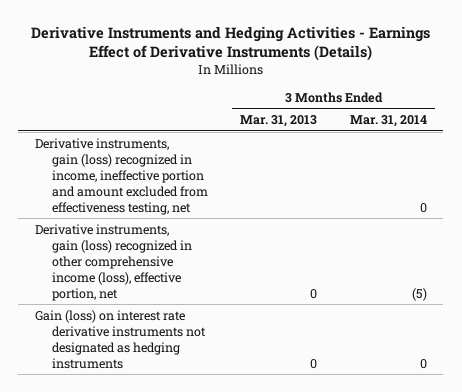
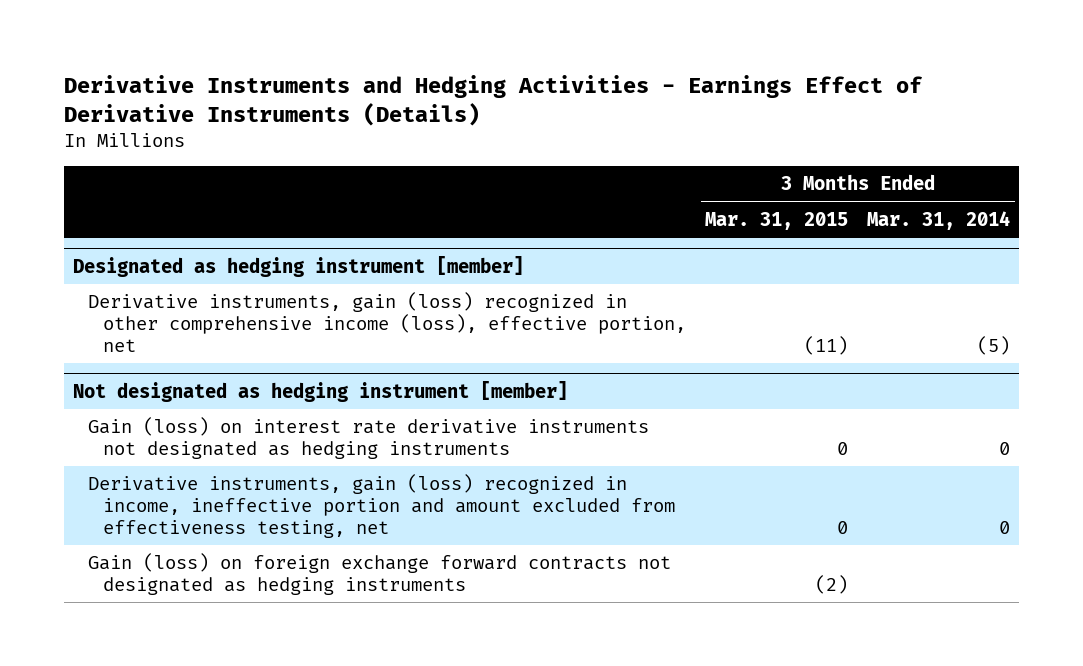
[240,115,318,128] Mar. 31, 2013 -> none
none -> [705,211,849,230] Mar. 31, 2015
[34,137,208,215] Derivative instruments, gain (loss) recognized in income, ineffective portion and amount excluded from effectiveness testing, net -> none
none -> [73,256,525,278] Designated as hedging instrument [member]
none -> [73,381,569,403] Not designated as hedging instrument [member]
none -> [88,474,676,538] Derivative instruments, gain (loss) recognized in income, ineffective portion and amount excluded from effectiveness testing, net
none -> [88,553,672,595] Gain (loss) on foreign exchange forward contracts not designated as hedging instruments

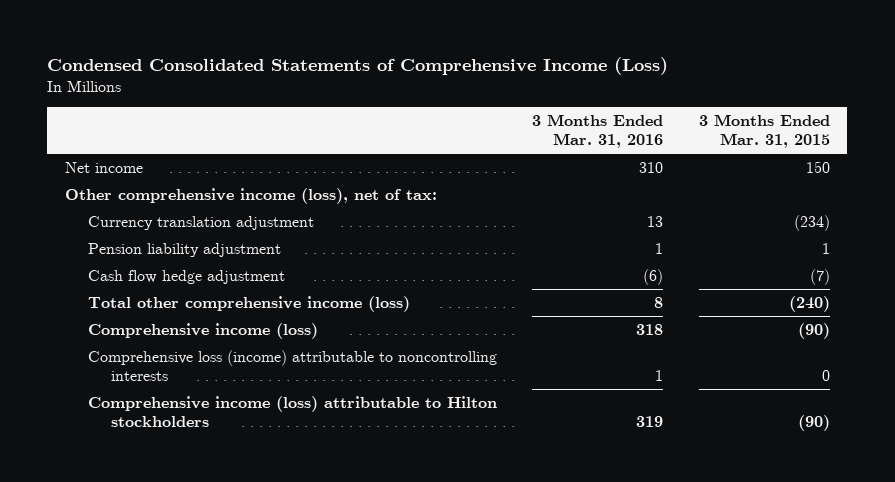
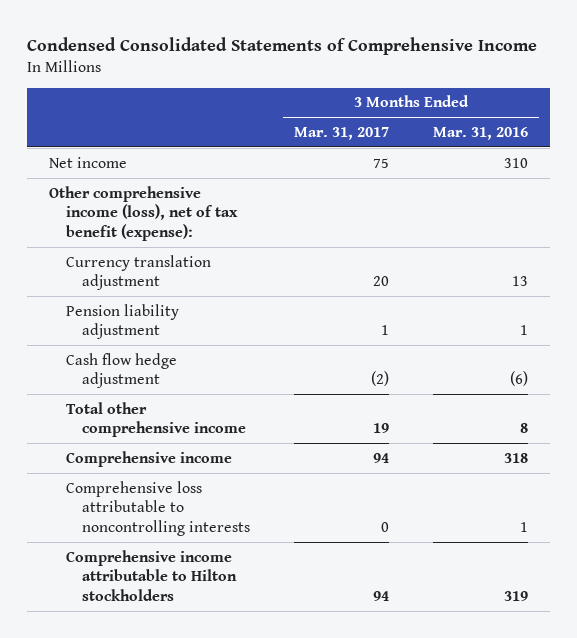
[47,57,669,76] Condensed Consolidated Statements of Comprehensive Income (Loss) -> [27,37,538,56] Condensed Consolidated Statements of Comprehensive Income
[698,113,830,149] 3 Months Ended Mar. 31, 2015 -> none
none -> [294,126,390,140] Mar. 31, 2017
[64,187,437,204] Other comprehensive income (loss), net of tax: -> [49,185,238,242] Other comprehensive income (loss), net of tax benefit (expense):
[87,295,410,312] Total other comprehensive income (loss) -> [65,401,247,438] Total other comprehensive income
[87,322,318,339] Comprehensive income (loss) -> [65,450,232,467] Comprehensive income
[87,349,497,382] Comprehensive loss (income) attributable to noncontrolling interests -> [65,480,251,537] Comprehensive loss attributable to noncontrolling interests
[87,395,497,428] Comprehensive income (loss) attributable to Hilton stockholders -> [65,549,238,602] Comprehensive income attributable to Hilton stockholders

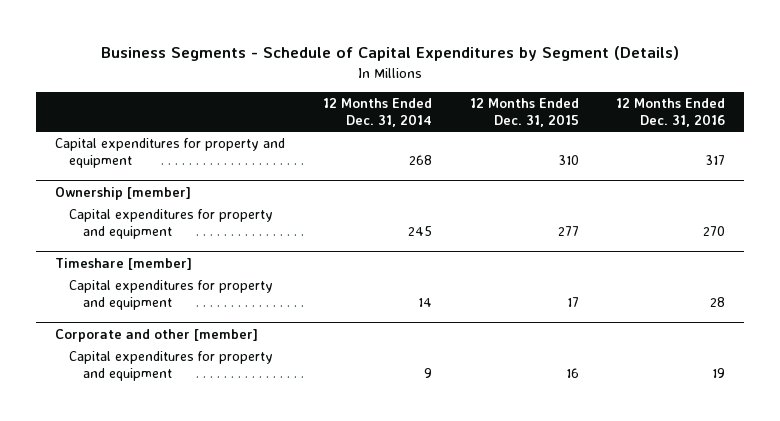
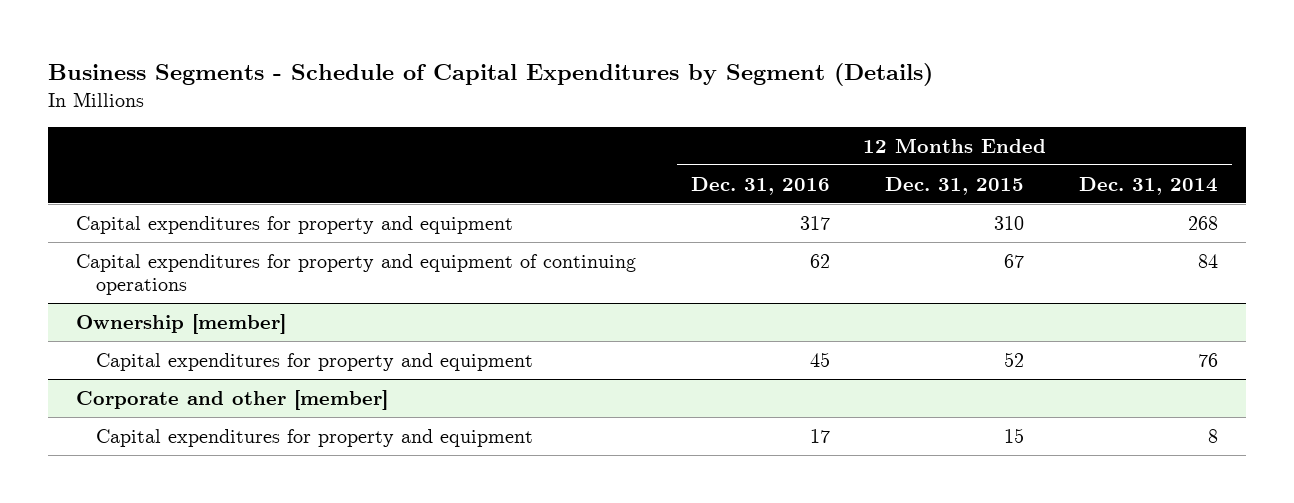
none -> [75,253,636,296] Capital expenditures for property and equipment of continuing operations
[55,257,193,270] Timeshare [member] -> none
[69,280,274,311] Capital expenditures for property and equipment -> none
[407,226,432,237] 245 -> [1198,352,1219,367] 76
[557,226,579,237] 277 -> [1004,351,1025,367] 52
[703,226,726,237] 270 -> [810,351,831,367] 45
[423,368,432,379] 9 -> [1208,428,1219,443] 8
[565,368,579,379] 16 -> [1004,427,1025,443] 15
[712,368,726,379] 19 -> [810,428,831,443] 17

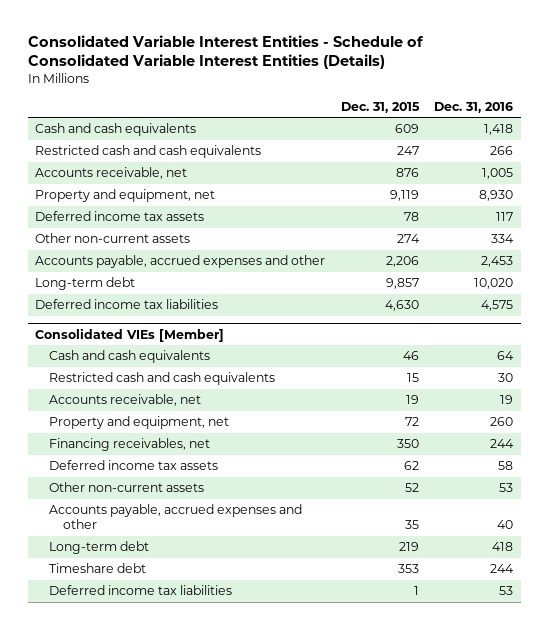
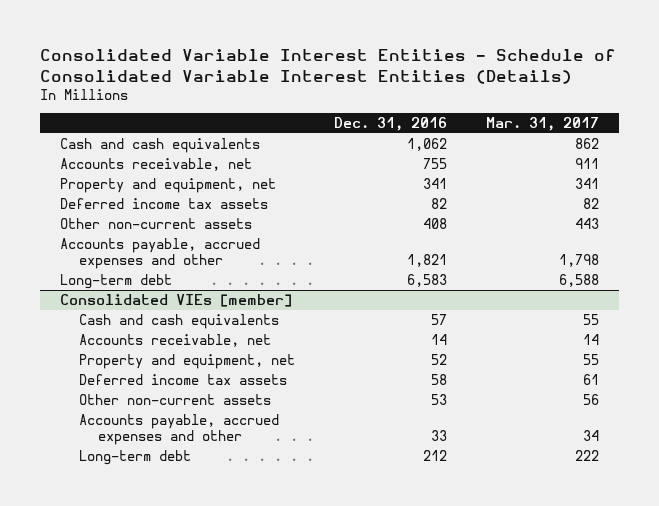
[340,101,420,113] Dec. 31, 2015 -> none
none -> [486,117,600,132] Mar. 31, 2017
[35,145,262,159] Restricted cash and cash equivalents -> none
[35,299,219,310] Deferred income tax liabilities -> none
[49,372,276,386] Restricted cash and cash equivalents -> none
[49,438,211,452] Financing receivables, net -> none
[484,124,514,136] 1,418 -> [407,137,448,151] 1,062
[482,168,514,180] 1,005 -> [423,157,448,169] 755
[479,190,514,202] 8,930 -> [423,177,448,189] 341
[496,212,514,222] 117 -> [431,197,448,209] 82
[491,234,515,244] 334 -> [423,217,448,229] 408
[481,256,514,268] 2,453 -> [407,254,448,268] 1,821
[474,278,514,290] 10,020 -> [407,273,448,287] 6,583
[35,327,225,342] Consolidated VIEs [Member] -> [59,293,292,307] Consolidated VIEs [member]
[497,351,515,361] 64 -> [431,313,448,325] 57
[500,395,514,405] 19 -> [431,333,448,345] 14
[490,417,514,427] 260 -> [431,353,448,365] 52
[49,563,147,574] Timeshare debt -> none
[49,585,233,596] Deferred income tax liabilities -> none
[497,520,514,530] 40 -> [431,430,448,442] 33
[492,542,514,552] 418 -> [423,449,448,461] 212

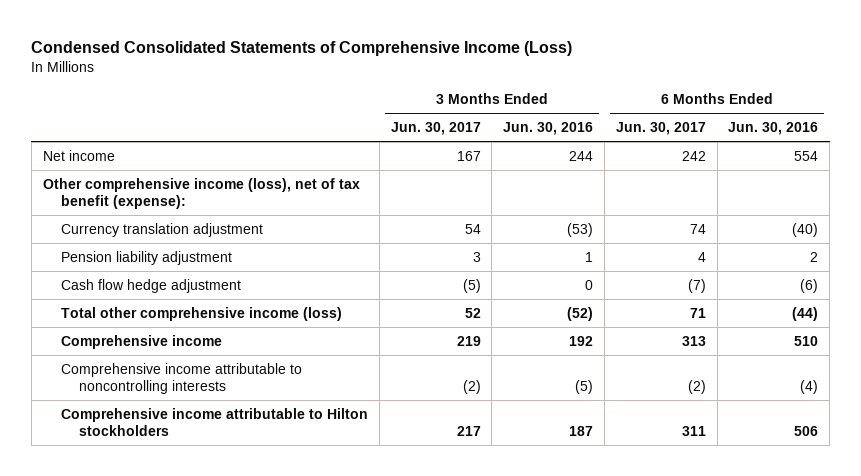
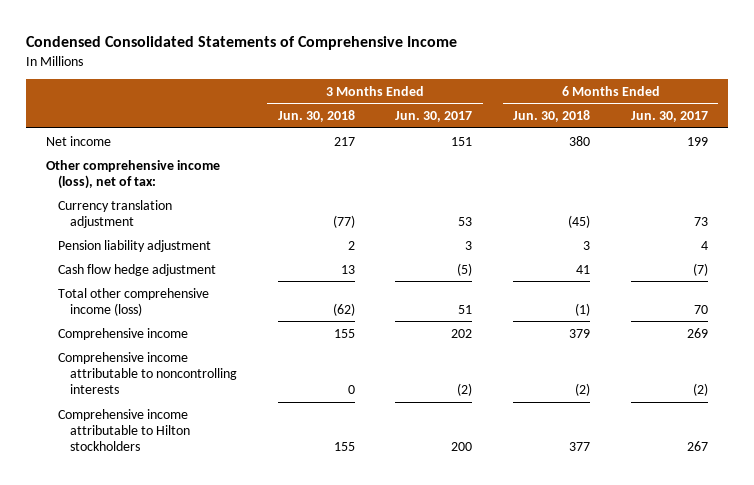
[31,40,573,56] Condensed Consolidated Statements of Comprehensive Income (Loss) -> [26,36,458,51] Condensed Consolidated Statements of Comprehensive Income
[503,122,594,136] Jun. 30, 2016 -> none
[728,122,819,136] Jun. 30, 2016 -> none
none -> [277,110,355,123] Jun. 30, 2018
none -> [513,110,591,123] Jun. 30, 2018
[456,150,481,161] 167 -> [451,136,473,146] 151
[681,150,706,161] 242 -> [686,136,708,146] 199
[42,177,360,209] Other comprehensive income (loss), net of tax benefit (expense): -> [46,159,221,189] Other comprehensive income (loss), net of tax:
[464,223,481,234] 54 -> [458,216,473,226] 53
[689,223,706,234] 74 -> [693,216,708,226] 73
[464,307,481,318] 52 -> [458,304,473,314] 51
[689,307,706,318] 71 -> [693,304,708,314] 70
[456,335,481,346] 219 -> [451,328,473,338] 202
[681,335,706,346] 313 -> [686,327,708,338] 269
[456,425,481,436] 217 -> [451,441,473,451] 200
[681,425,706,436] 311 -> [686,440,708,451] 267

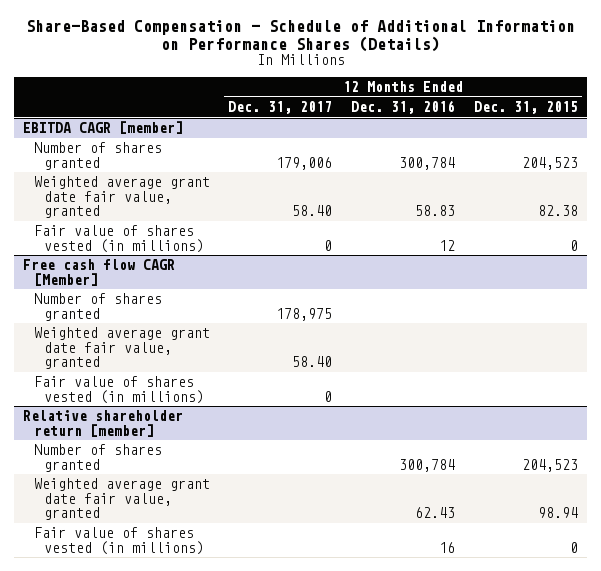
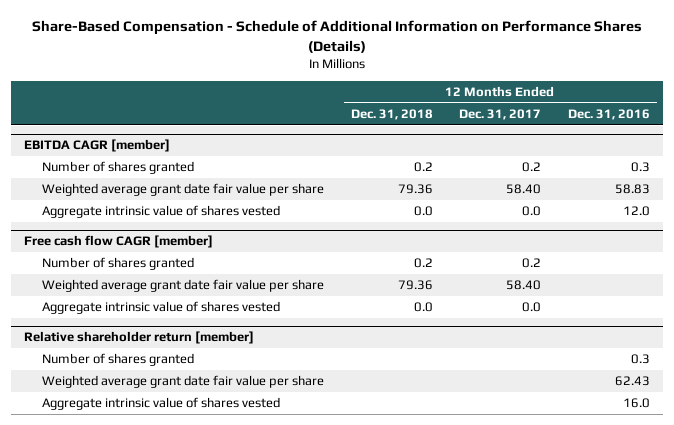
[473,100,578,114] Dec. 31, 2015 -> none
none -> [350,108,433,120] Dec. 31, 2018
[276,156,333,170] 179,006 -> [522,162,542,173] 0.2
[398,156,455,170] 300,784 -> [631,162,651,173] 0.3
[33,176,210,218] Weighted average grant date fair value, granted -> [41,183,324,197] Weighted average grant date fair value per share
[33,225,204,253] Fair value of shares vested (in millions) -> [41,205,280,219] Aggregate intrinsic value of shares vested
[324,239,333,251] 0 -> [522,206,542,217] 0.0
[438,239,455,251] 12 -> [623,206,651,217] 12.0
[23,259,176,286] Free cash flow CAGR [Member] -> [24,235,214,249] Free cash flow CAGR [member]
[276,307,333,321] 178,975 -> [522,258,542,269] 0.2
[33,327,210,369] Weighted average grant date fair value, granted -> [41,279,324,293] Weighted average grant date fair value per share
[33,376,204,404] Fair value of shares vested (in millions) -> [41,301,280,315] Aggregate intrinsic value of shares vested
[324,390,333,402] 0 -> [522,302,542,313] 0.0
[398,458,455,472] 300,784 -> [631,354,651,365] 0.3
[33,478,210,520] Weighted average grant date fair value, granted -> [41,375,324,389] Weighted average grant date fair value per share
[33,527,204,555] Fair value of shares vested (in millions) -> [41,397,280,411] Aggregate intrinsic value of shares vested
[438,541,455,553] 16 -> [623,398,651,409] 16.0

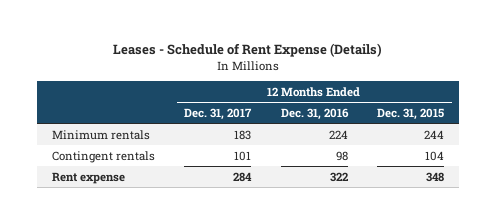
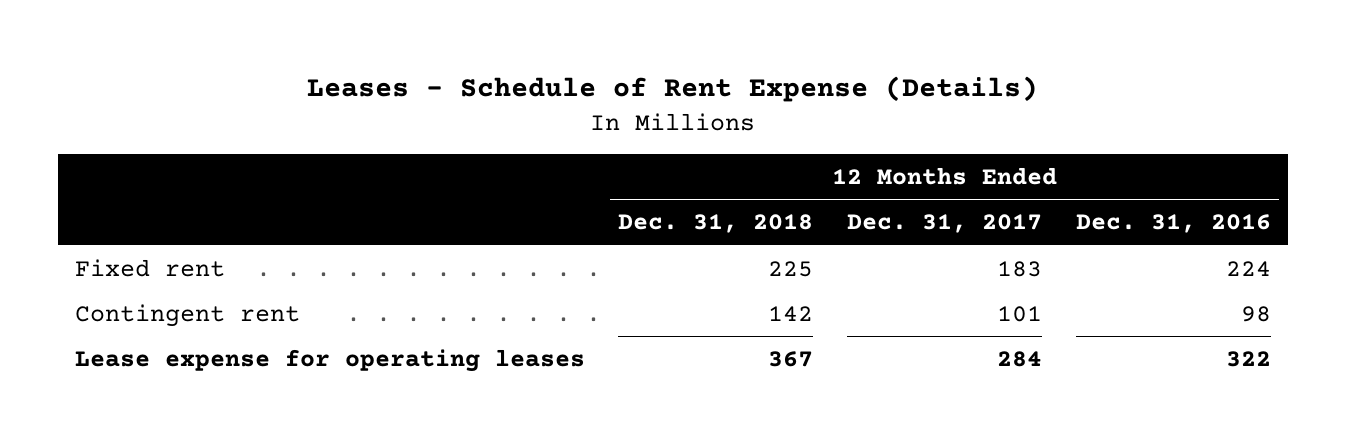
[377,107,445,120] Dec. 31, 2015 -> none
none -> [618,214,814,234] Dec. 31, 2018
[51,129,150,140] Minimum rentals -> [74,258,225,277] Fixed rent
[51,150,155,163] Contingent rentals -> [74,303,300,327] Contingent rent
[51,171,125,184] Rent expense -> [74,348,585,372] Lease expense for operating leases

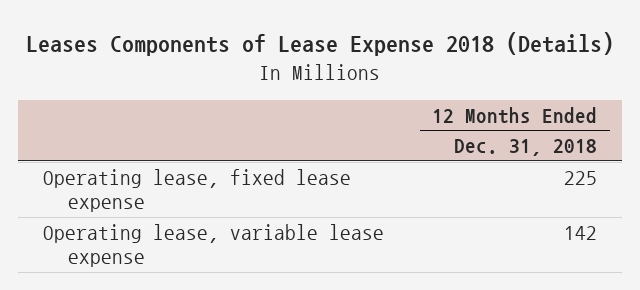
[306,76,1038,103] Leases - Schedule of Rent Expense (Details) -> [26,31,615,56] Leases Components of Lease Expense 2018 (Details)
[847,214,1043,234] Dec. 31, 2017 -> none
[1075,214,1271,234] Dec. 31, 2016 -> none
[74,348,585,372] Lease expense for operating leases -> none
[74,258,225,277] Fixed rent -> [42,168,351,213] Operating lease, fixed lease expense
[74,303,300,327] Contingent rent -> [42,223,384,268] Operating lease, variable lease expense

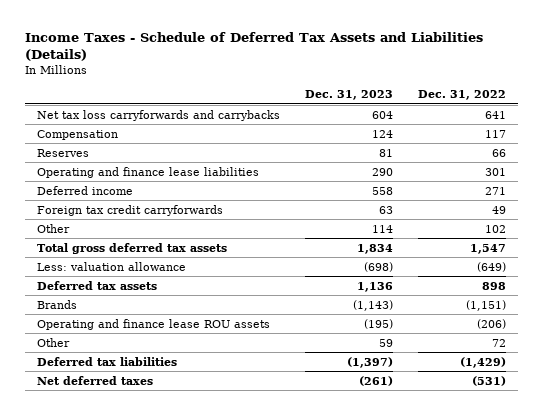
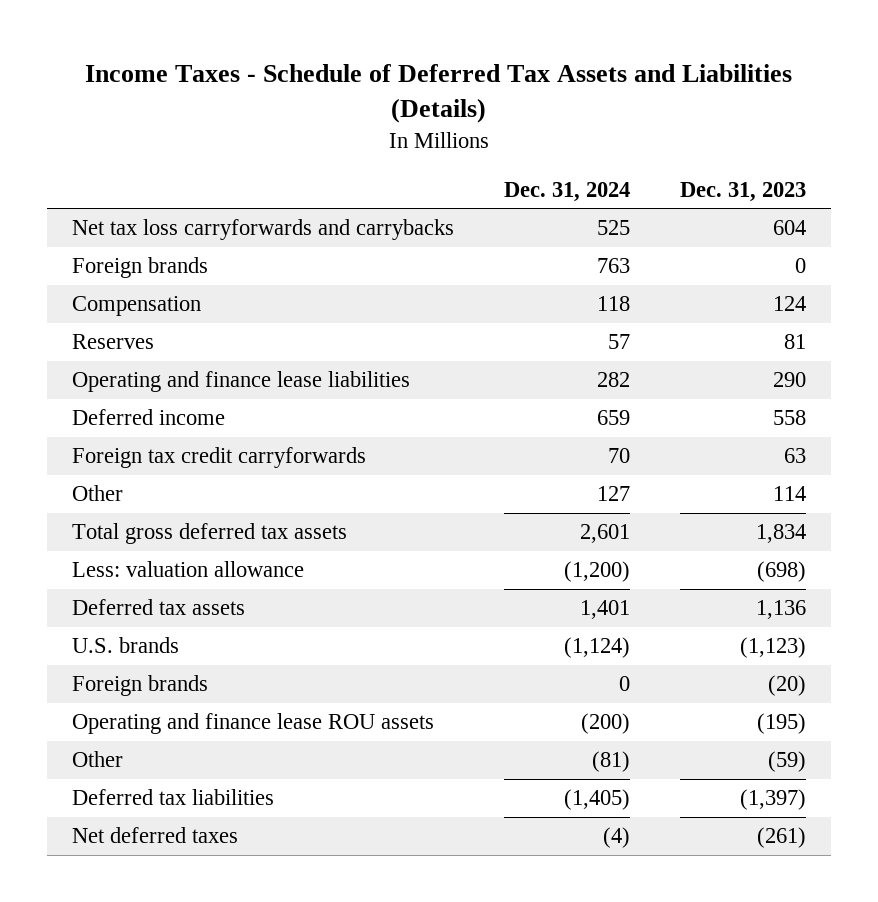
[417,90,506,101] Dec. 31, 2022 -> none
none -> [503,181,630,202] Dec. 31, 2024
none -> [71,257,208,279] Foreign brands
[36,299,77,309] Brands -> [71,637,179,654] U.S. brands
[352,299,393,311] (1,143) -> [739,637,806,659] (1,123)
none -> [71,675,208,697] Foreign brands
[378,338,393,347] 59 -> [767,751,806,773] (59)

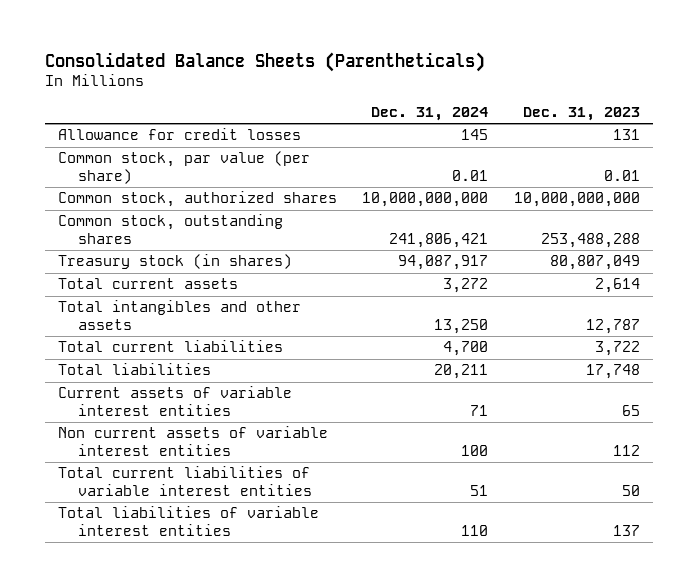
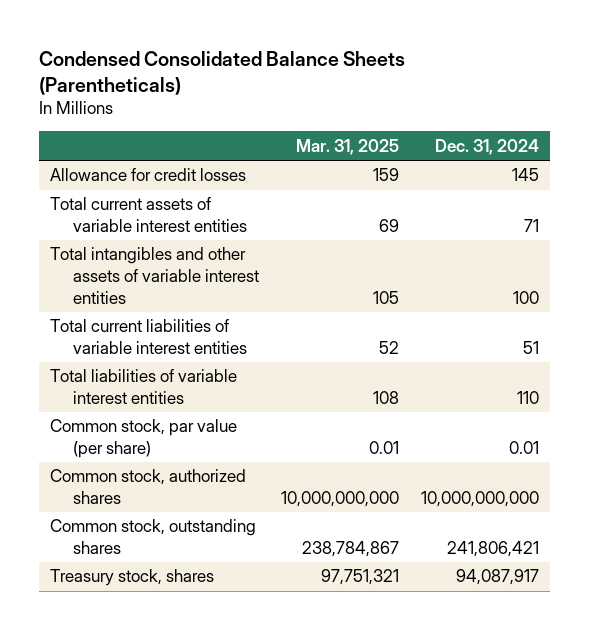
[44,52,485,73] Consolidated Balance Sheets (Parentheticals) -> [39,50,406,95] Condensed Consolidated Balance Sheets (Parentheticals)
[523,106,641,121] Dec. 31, 2023 -> none
none -> [296,138,400,155] Mar. 31, 2025
none -> [50,197,248,233] Total current assets of variable interest entities
none -> [50,247,260,304] Total intangibles and other assets of variable interest entities
[57,466,313,496] Total current liabilities of variable interest entities -> [50,319,248,355] Total current liabilities of variable interest entities
[57,506,319,536] Total liabilities of variable interest entities -> [50,369,238,405] Total liabilities of variable interest entities
[57,278,238,290] Total current assets -> none
[57,300,301,330] Total intangibles and other assets -> none
[57,340,283,353] Total current liabilities -> none
[57,363,211,376] Total liabilities -> none
[57,386,292,416] Current assets of variable interest entities -> none
[57,426,328,456] Non current assets of variable interest entities -> none
[57,254,292,270] Treasury stock (in shares) -> [50,569,215,587] Treasury stock, shares

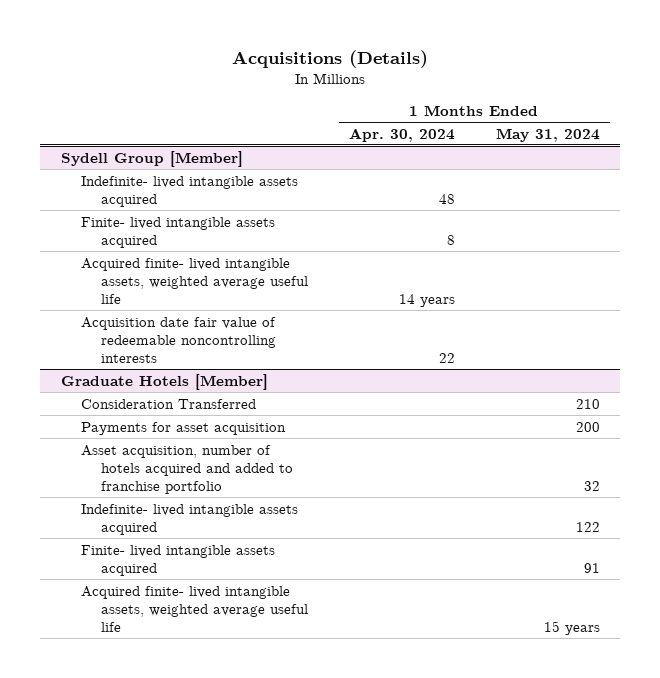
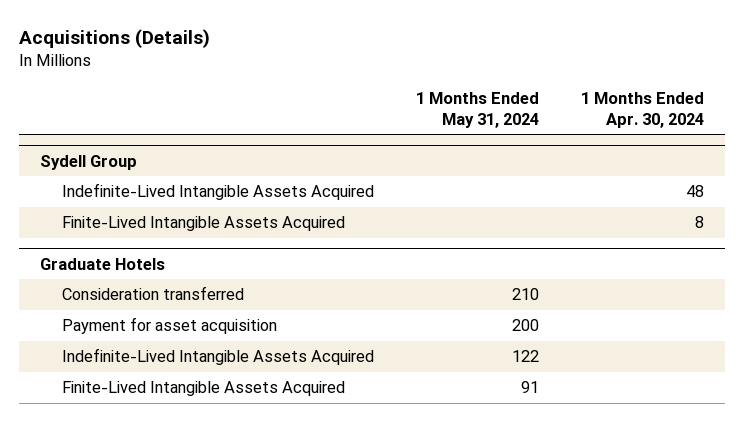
[80,257,309,305] Acquired finite- lived intangible assets, weighted average useful life -> none
[80,316,277,364] Acquisition date fair value of redeemable noncontrolling interests -> none
[80,444,294,495] Asset acquisition, number of hotels acquired and added to franchise portfolio -> none
[80,585,309,633] Acquired finite- lived intangible assets, weighted average useful life -> none
[60,150,243,167] Sydell Group [Member] -> [39,154,137,170] Sydell Group
[80,175,298,207] Indefinite- lived intangible assets acquired -> [62,183,375,201] Indefinite-Lived Intangible Assets Acquired
[80,216,275,248] Finite- lived intangible assets acquired -> [62,216,346,232] Finite-Lived Intangible Assets Acquired
[60,373,268,390] Graduate Hotels [Member] -> [39,257,165,270] Graduate Hotels
[80,398,256,409] Consideration Transferred -> [62,286,245,301] Consideration transferred
[80,421,286,435] Payments for asset acquisition -> [62,317,278,335] Payment for asset acquisition
[80,503,298,535] Indefinite- lived intangible assets acquired -> [62,348,375,366] Indefinite-Lived Intangible Assets Acquired
[80,544,275,576] Finite- lived intangible assets acquired -> [62,381,346,397] Finite-Lived Intangible Assets Acquired

